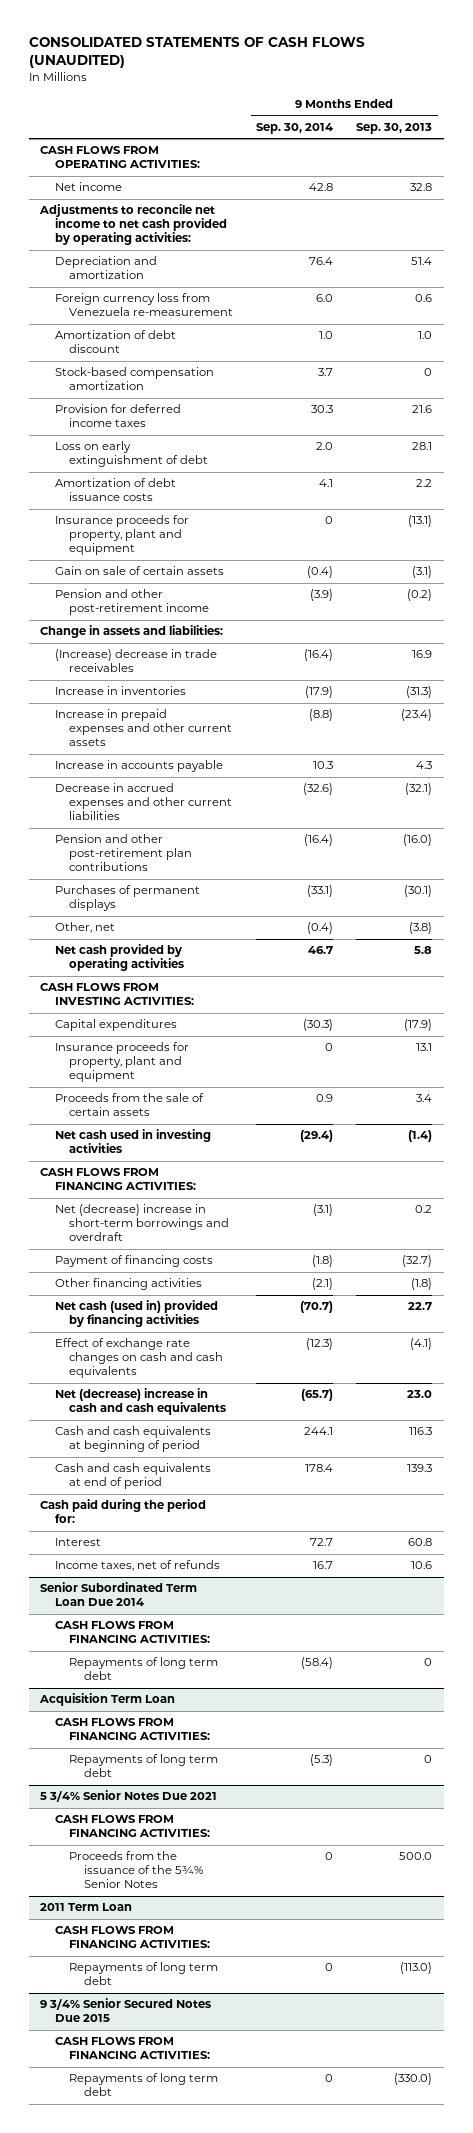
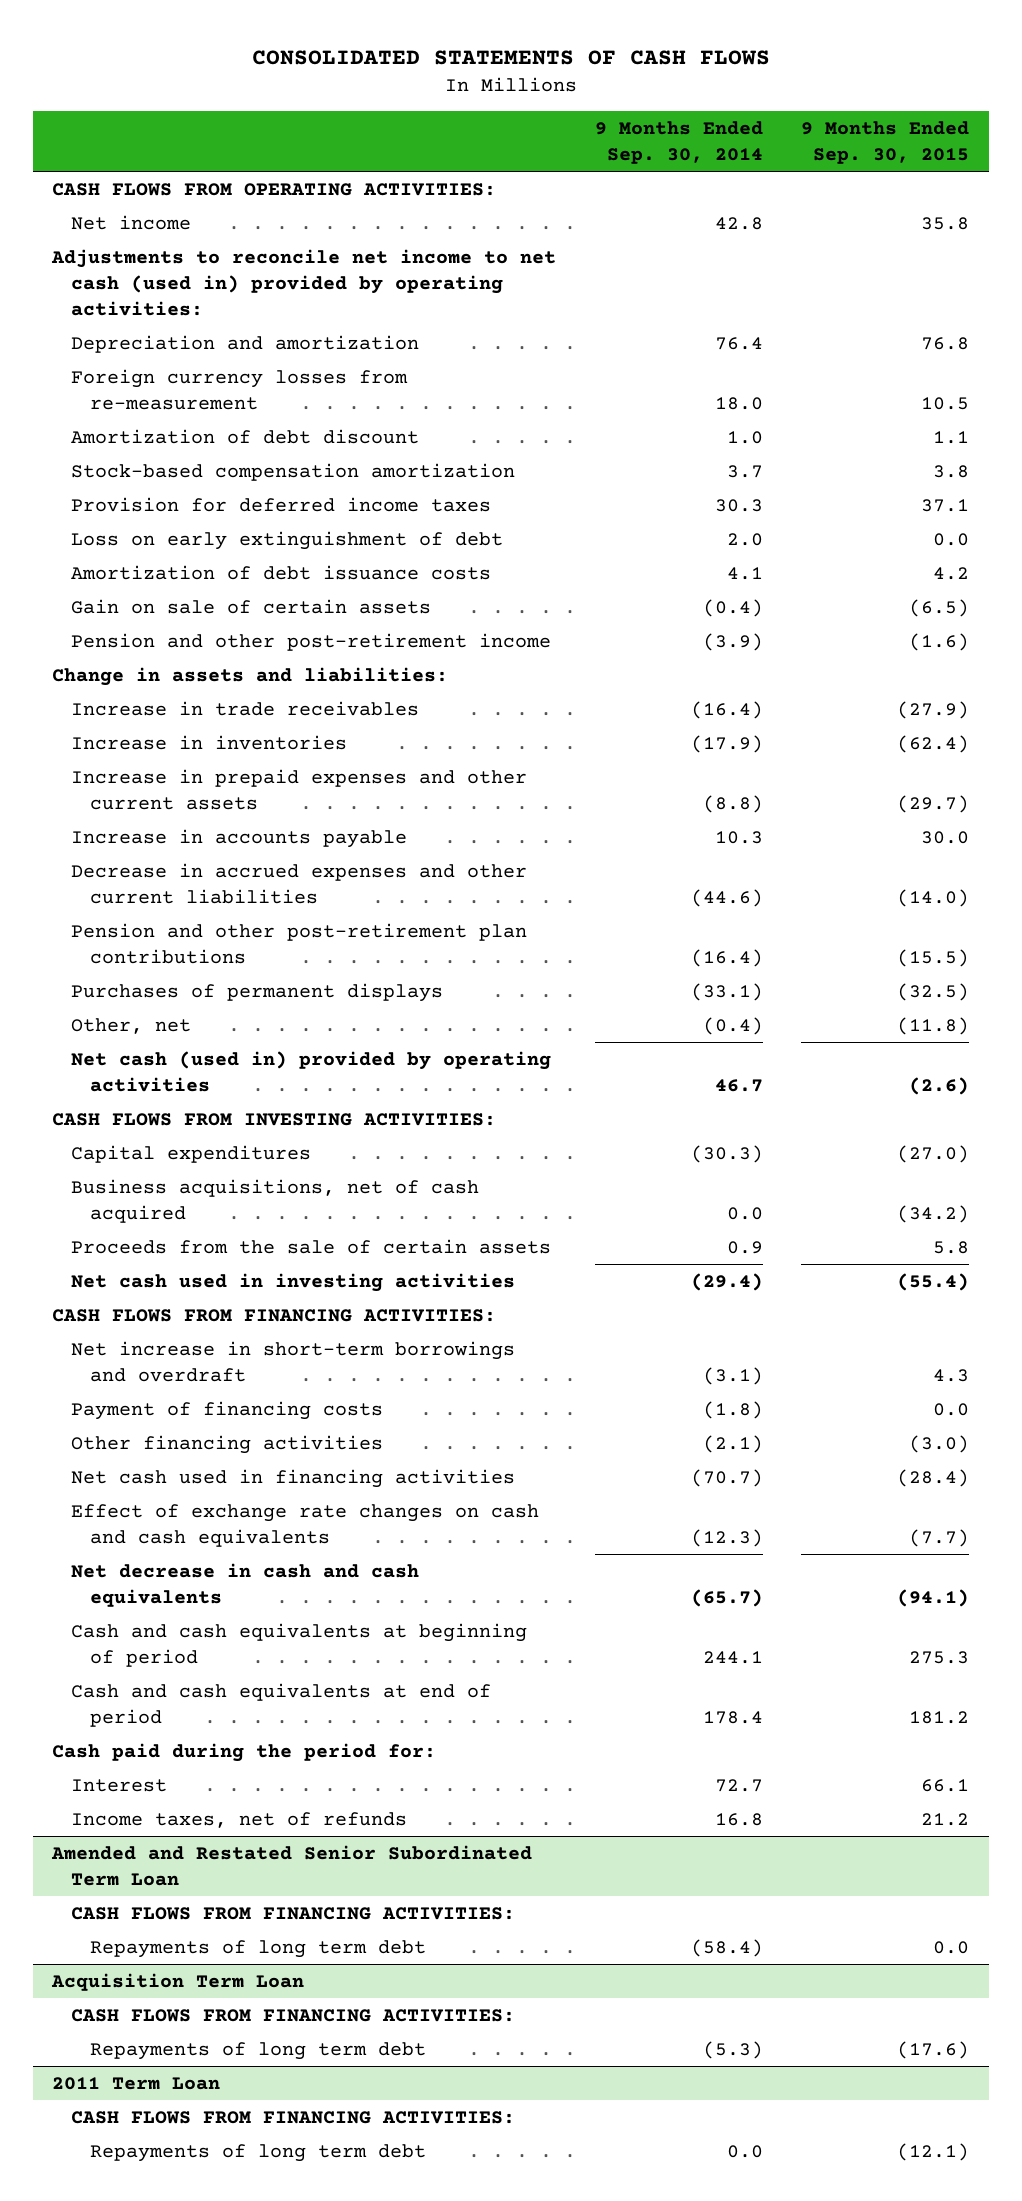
[28,37,365,69] CONSOLIDATED STATEMENTS OF CASH FLOWS (UNAUDITED) -> [251,50,770,66] CONSOLIDATED STATEMENTS OF CASH FLOWS
[356,122,433,134] Sep. 30, 2013 -> none
none -> [801,121,970,165] 9 Months Ended Sep. 30, 2015
[39,204,227,246] Adjustments to reconcile net income to net cash provided by operating activities: -> [51,248,557,316] Adjustments to reconcile net income to net cash (used in) provided by operating activities:
[54,293,234,317] Foreign currency loss from Venezuela re-measurement -> [71,368,409,410] Foreign currency losses from re-measurement
[316,294,334,303] 6.0 -> [714,396,763,410] 18.0
[54,515,189,556] Insurance proceeds for property, plant and equipment -> none
[54,649,217,673] (Increase) decrease in trade receivables -> [71,700,420,716] Increase in trade receivables
[303,783,334,796] (32.6) -> [690,888,763,907] (44.6)
[54,944,185,972] Net cash provided by operating activities -> [71,1050,552,1092] Net cash (used in) provided by operating activities
[54,1042,189,1083] Insurance proceeds for property, plant and equipment -> none
none -> [71,1178,480,1223] Business acquisitions, net of cash acquired
[54,1204,230,1242] Net (decrease) increase in short-term borrowings and overdraft -> [71,1340,516,1382] Net increase in short-term borrowings and overdraft
[54,1300,218,1328] Net cash (used in) provided by financing activities -> [71,1468,516,1488] Net cash used in financing activities
[54,1388,227,1416] Net (decrease) increase in cash and cash equivalents -> [71,1562,420,1607] Net decrease in cash and cash equivalents
[40,1582,198,1607] Senior Subordinated Term Loan Due 2014 -> none
[313,1561,334,1570] 16.7 -> [714,1812,763,1826] 16.8
none -> [51,1844,533,1886] Amended and Restated Senior Subordinated Term Loan
[40,1790,218,1803] 5 3/4% Senior Notes Due 2021 -> none
[54,1815,211,1838] CASH FLOWS FROM FINANCING ACTIVITIES: -> none
[69,1851,204,1889] Proceeds from the issuance of the 5¾% Senior Notes -> none
[40,1998,212,2023] 9 3/4% Senior Secured Notes Due 2015 -> none
[54,2037,211,2060] CASH FLOWS FROM FINANCING ACTIVITIES: -> none
[69,2073,219,2097] Repayments of long term debt -> none
[325,1963,334,1972] 0 -> [726,2144,763,2158] 0.0

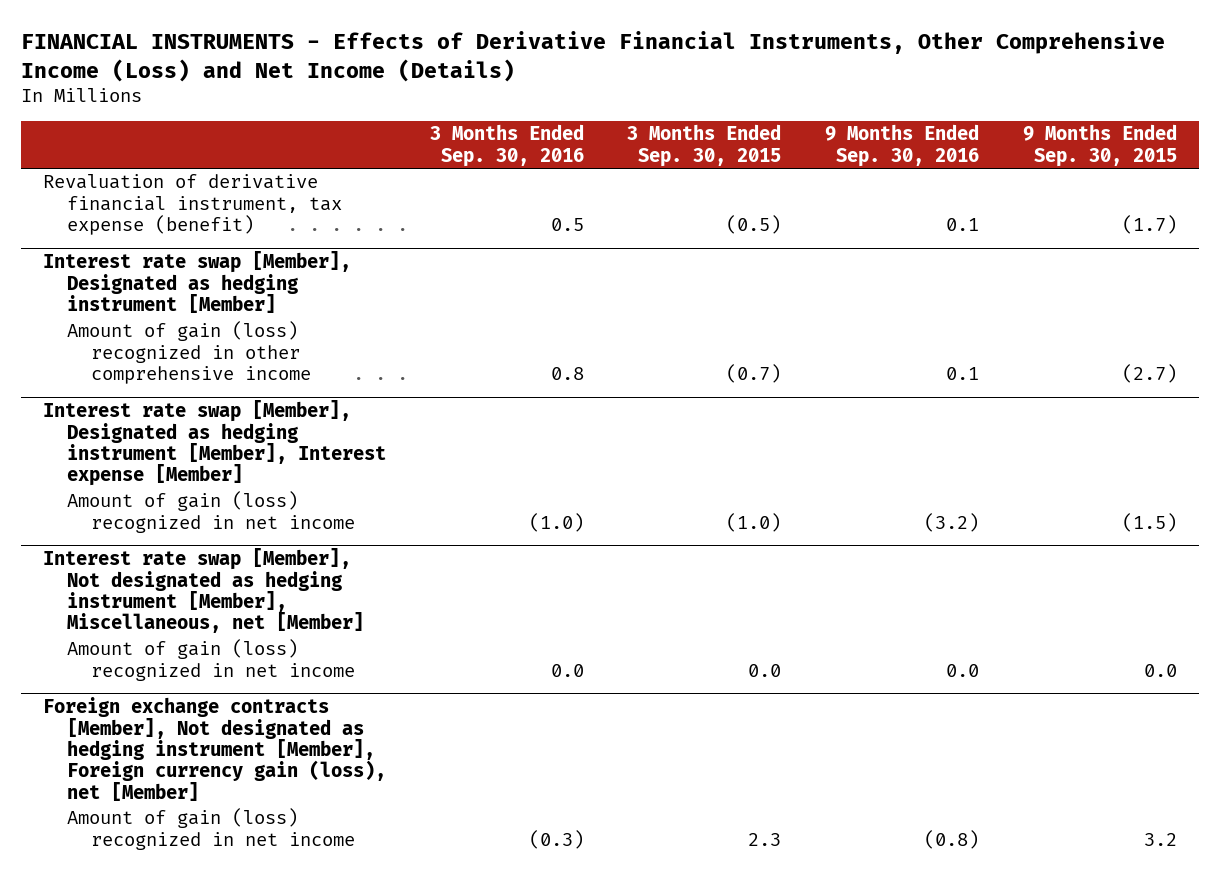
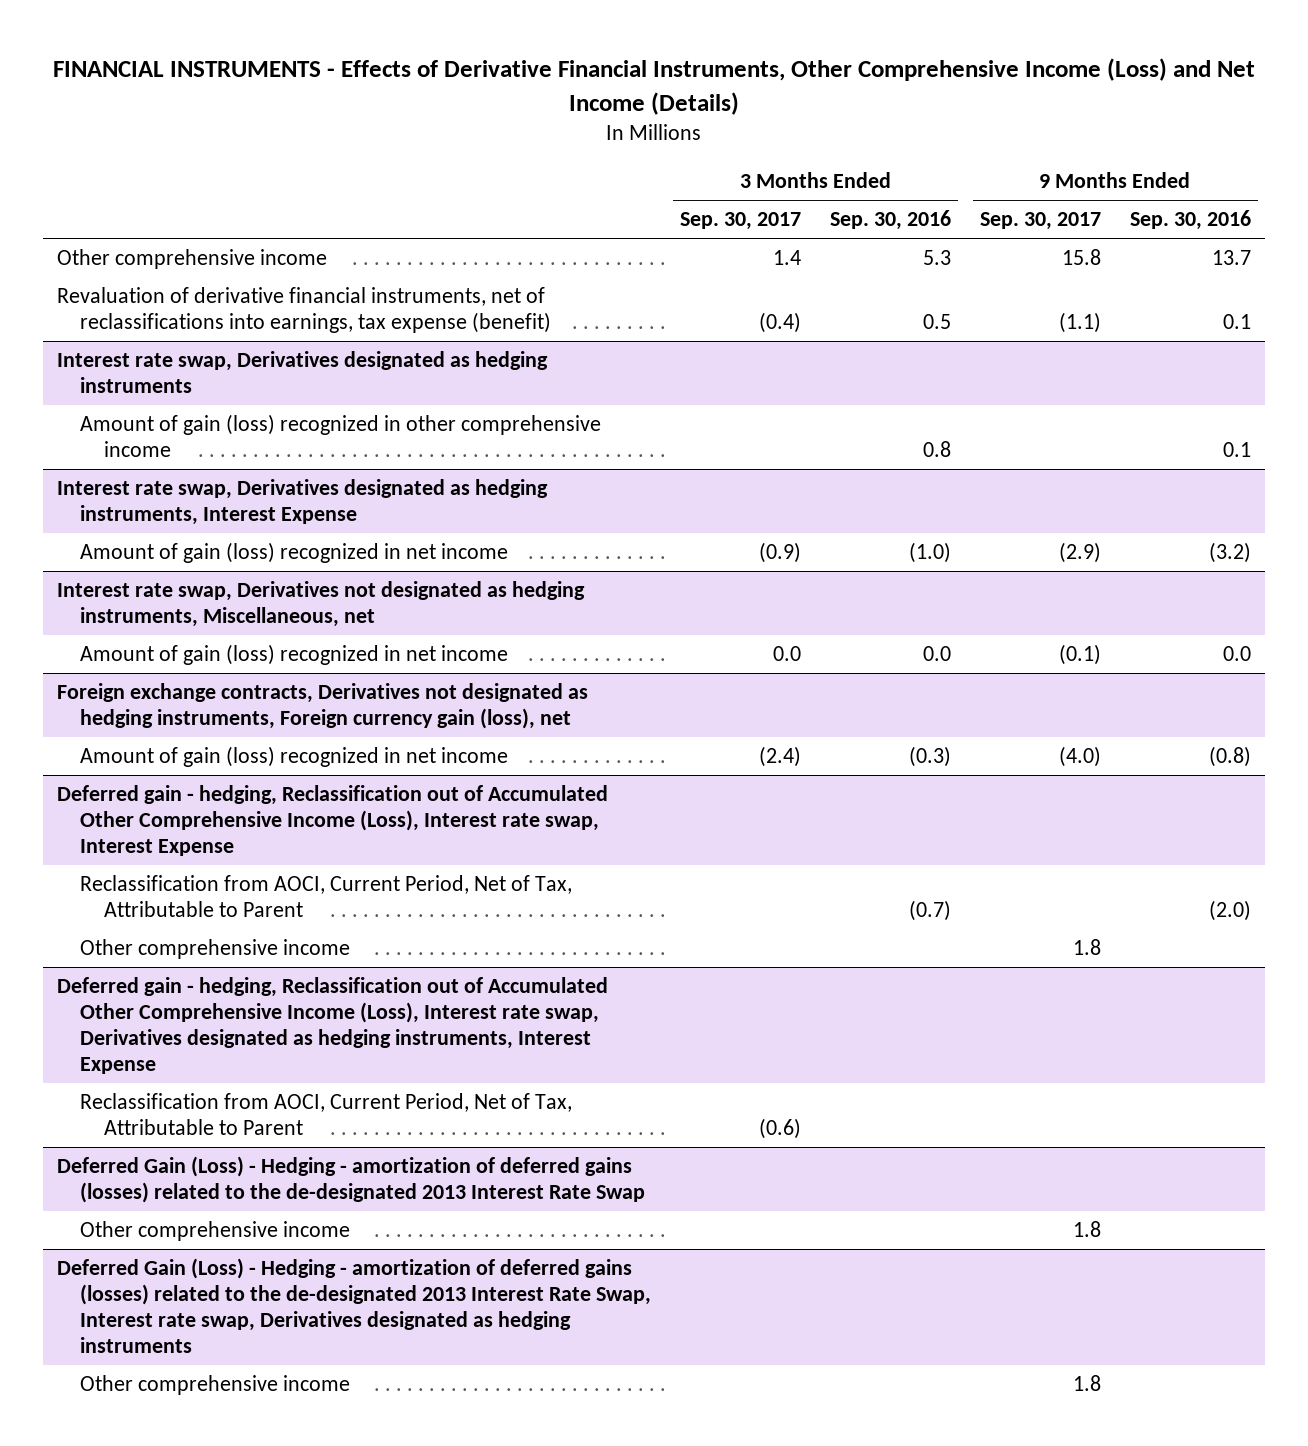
[627,124,782,167] 3 Months Ended Sep. 30, 2015 -> none
[1022,124,1177,167] 9 Months Ended Sep. 30, 2015 -> none
none -> [680,212,802,231] Sep. 30, 2017
none -> [979,212,1101,231] Sep. 30, 2017
none -> [56,249,327,270] Other comprehensive income
[42,174,343,236] Revaluation of derivative financial instrument, tax expense (benefit) -> [56,287,552,334] Revaluation of derivative financial instruments, net of reclassifications into earnings, tax expense (benefit)
[42,251,351,313] Interest rate swap [Member], Designated as hedging instrument [Member] -> [56,351,548,394] Interest rate swap, Derivatives designated as hedging instruments
[42,400,387,487] Interest rate swap [Member], Designated as hedging instrument [Member], Interest expense [Member] -> [56,479,548,526] Interest rate swap, Derivatives designated as hedging instruments, Interest Expense
[42,548,365,634] Interest rate swap [Member], Not designated as hedging instrument [Member], Miscellaneous, net [Member] -> [56,581,585,628] Interest rate swap, Derivatives not designated as hedging instruments, Miscellaneous, net
[42,697,387,801] Foreign exchange contracts [Member], Not designated as hedging instrument [Member], Foreign currency gain (loss), net [Member] -> [56,683,588,730] Foreign exchange contracts, Derivatives not designated as hedging instruments, Foreign currency gain (loss), net
none -> [56,785,608,857] Deferred gain - hedging, Reclassification out of Accumulated Other Comprehensive Income (Loss), Interest rate swap, Interest Expense
none -> [80,875,573,918] Reclassification from AOCI, Current Period, Net of Tax, Attributable to Parent
none -> [80,939,351,960] Other comprehensive income
none -> [56,977,608,1074] Deferred gain - hedging, Reclassification out of Accumulated Other Comprehensive Income (Loss), Interest rate swap, Derivatives designated as hedging instruments, Interest Expense
none -> [80,1093,573,1136] Reclassification from AOCI, Current Period, Net of Tax, Attributable to Parent
none -> [56,1156,646,1204] Deferred Gain (Loss) - Hedging - amortization of deferred gains (losses) related to the de-designated 2013 Interest Rate Swap
none -> [80,1221,351,1242] Other comprehensive income
none -> [56,1258,652,1353] Deferred Gain (Loss) - Hedging - amortization of deferred gains (losses) related to the de-designated 2013 Interest Rate Swap, Interest rate swap, Derivatives designated as hedging instruments
none -> [80,1375,351,1396] Other comprehensive income

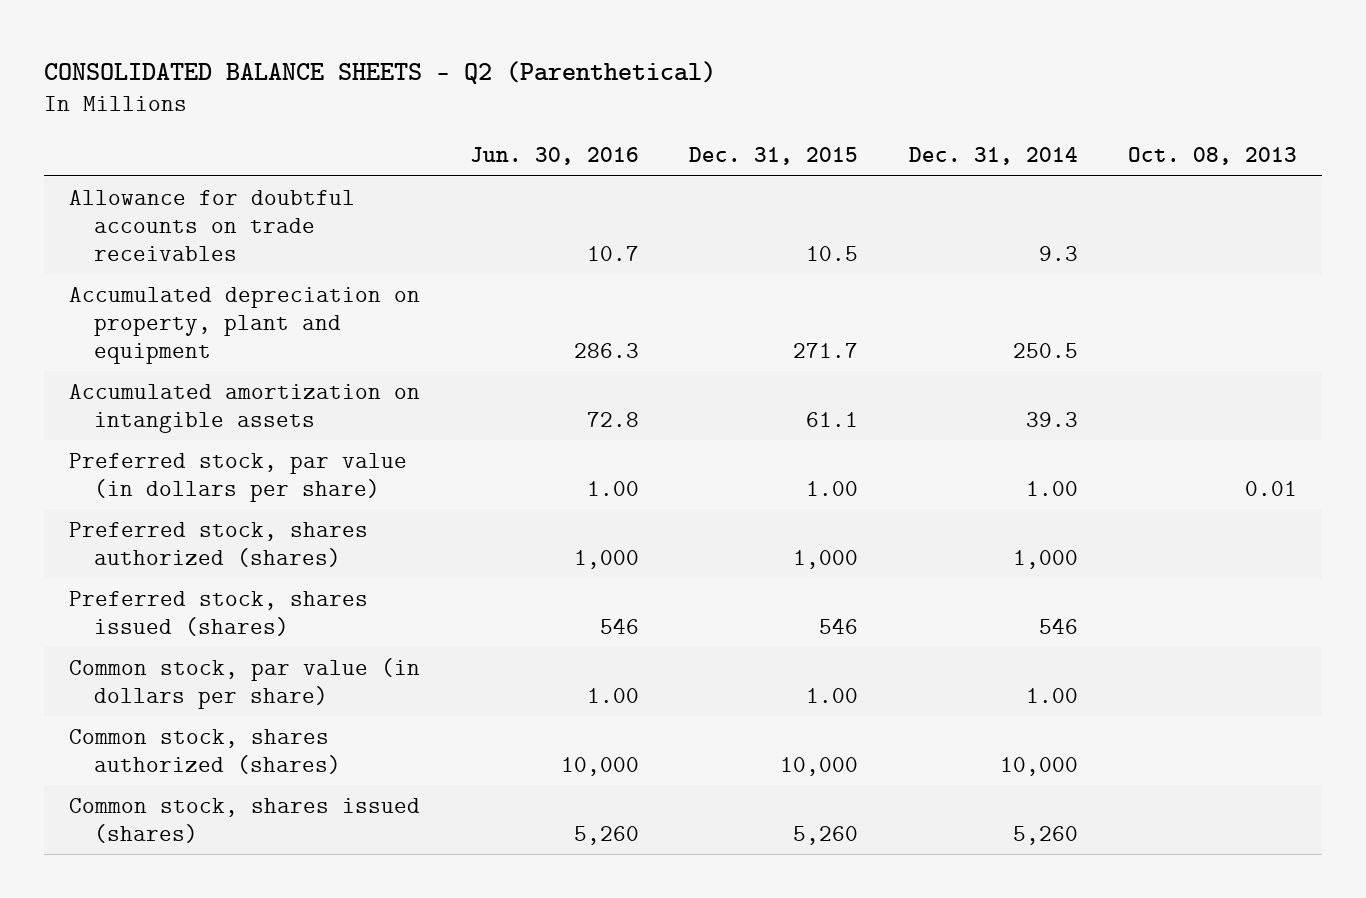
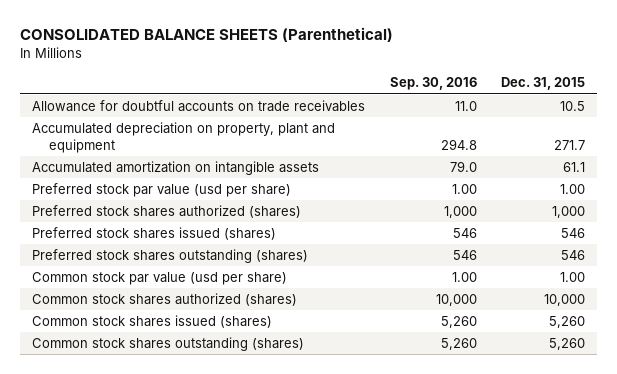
[43,60,716,84] CONSOLIDATED BALANCE SHEETS - Q2 (Parenthetical) -> [19,27,393,43] CONSOLIDATED BALANCE SHEETS (Parenthetical)
[470,147,640,166] Jun. 30, 2016 -> none
[908,147,1078,166] Dec. 31, 2014 -> none
[1128,147,1298,166] Oct. 08, 2013 -> none
none -> [389,77,477,91] Sep. 30, 2016
[68,452,407,502] Preferred stock, par value (in dollars per share) -> [32,183,292,198] Preferred stock par value (usd per share)
[68,521,368,567] Preferred stock, shares authorized (shares) -> [32,205,302,219] Preferred stock shares authorized (shares)
[68,590,368,636] Preferred stock, shares issued (shares) -> [32,227,277,241] Preferred stock shares issued (shares)
none -> [32,249,309,264] Preferred stock shares outstanding (shares)
[68,657,420,709] Common stock, par value (in dollars per share) -> [32,272,288,286] Common stock par value (usd per share)
[68,728,341,774] Common stock, shares authorized (shares) -> [32,293,298,307] Common stock shares authorized (shares)
[68,797,420,843] Common stock, shares issued (shares) -> [32,315,273,329] Common stock shares issued (shares)
none -> [32,337,305,352] Common stock shares outstanding (shares)

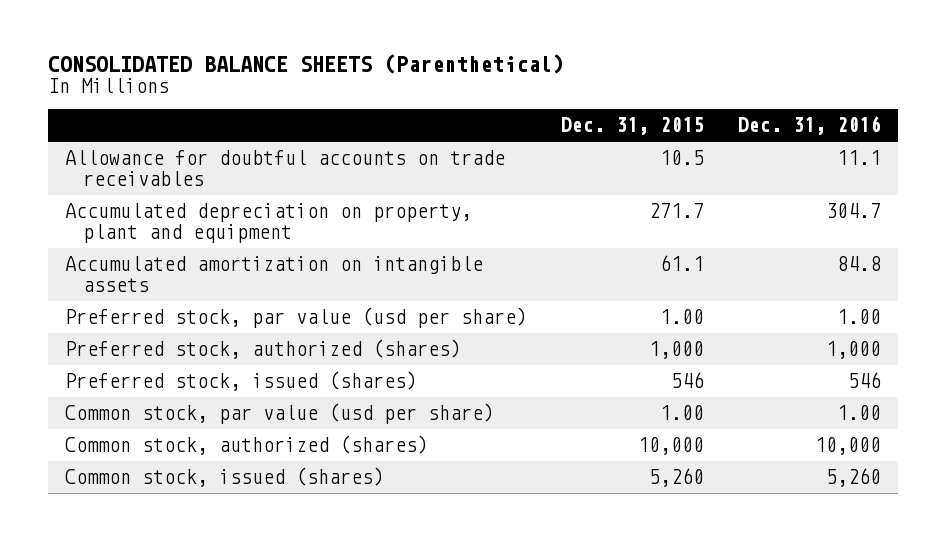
[389,77,477,91] Sep. 30, 2016 -> none
none -> [737,116,881,136] Dec. 31, 2016
[32,249,309,264] Preferred stock shares outstanding (shares) -> none
[32,337,305,352] Common stock shares outstanding (shares) -> none
[32,183,292,198] Preferred stock par value (usd per share) -> [64,307,527,329] Preferred stock, par value (usd per share)
[32,205,302,219] Preferred stock shares authorized (shares) -> [64,339,461,360] Preferred stock, authorized (shares)
[32,227,277,241] Preferred stock shares issued (shares) -> [64,371,417,392] Preferred stock, issued (shares)
[32,272,288,286] Common stock par value (usd per share) -> [64,403,494,425] Common stock, par value (usd per share)
[32,293,298,307] Common stock shares authorized (shares) -> [64,435,428,456] Common stock, authorized (shares)
[32,315,273,329] Common stock shares issued (shares) -> [64,467,384,488] Common stock, issued (shares)

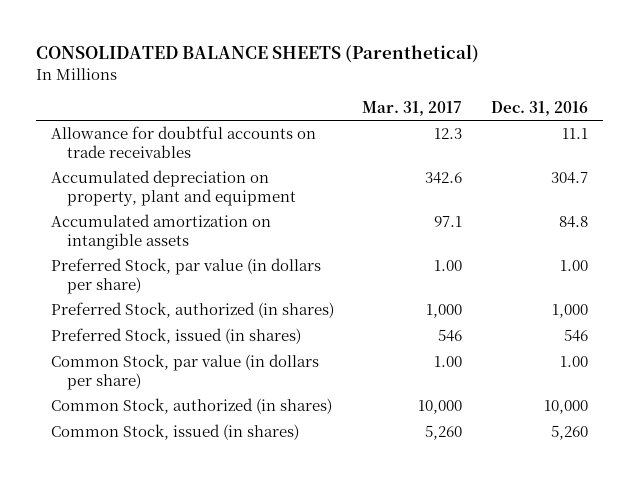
[560,117,704,136] Dec. 31, 2015 -> none
none -> [362,101,463,117] Mar. 31, 2017
[64,307,527,329] Preferred stock, par value (usd per share) -> [50,258,321,294] Preferred Stock, par value (in dollars per share)
[64,339,461,360] Preferred stock, authorized (shares) -> [50,302,334,319] Preferred Stock, authorized (in shares)
[64,371,417,392] Preferred stock, issued (shares) -> [50,328,301,345] Preferred Stock, issued (in shares)
[64,403,494,425] Common stock, par value (usd per share) -> [50,354,319,390] Common Stock, par value (in dollars per share)
[64,435,428,456] Common stock, authorized (shares) -> [50,398,332,415] Common Stock, authorized (in shares)
[64,467,384,488] Common stock, issued (shares) -> [50,424,299,441] Common Stock, issued (in shares)

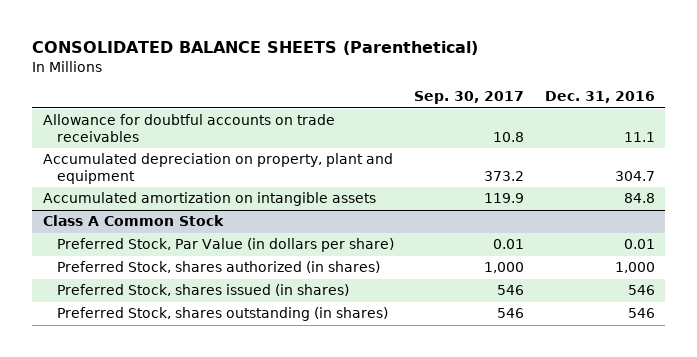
[362,101,463,117] Mar. 31, 2017 -> none
none -> [414,91,525,105] Sep. 30, 2017
[50,354,319,390] Common Stock, par value (in dollars per share) -> none
[50,398,332,415] Common Stock, authorized (in shares) -> none
[50,424,299,441] Common Stock, issued (in shares) -> none
none -> [42,215,224,227] Class A Common Stock
[50,258,321,294] Preferred Stock, par value (in dollars per share) -> [56,238,394,253] Preferred Stock, Par Value (in dollars per share)
[560,260,589,272] 1.00 -> [623,239,655,250] 0.01
[50,302,334,319] Preferred Stock, authorized (in shares) -> [56,261,380,274] Preferred Stock, shares authorized (in shares)
[50,328,301,345] Preferred Stock, issued (in shares) -> [56,284,349,297] Preferred Stock, shares issued (in shares)
none -> [56,307,388,322] Preferred Stock, shares outstanding (in shares)

